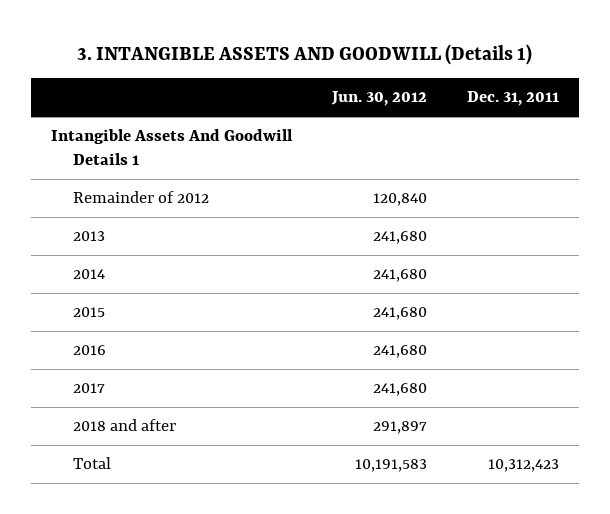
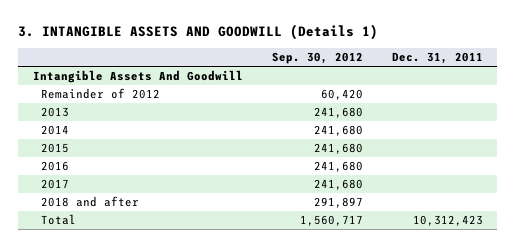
[330,91,427,107] Jun. 30, 2012 -> none
none -> [271,52,363,65] Sep. 30, 2012
[50,129,293,165] Intangible Assets And Goodwill Details 1 -> [32,70,243,84] Intangible Assets And Goodwill

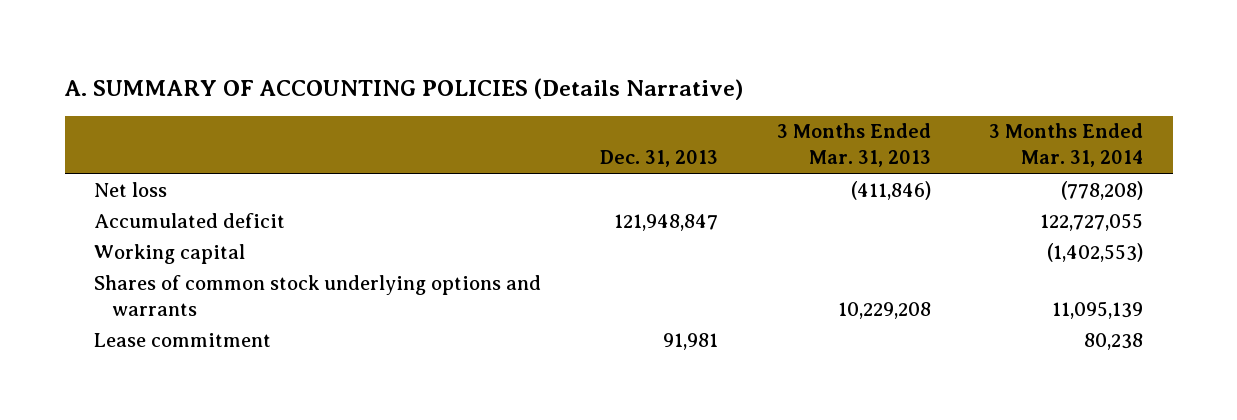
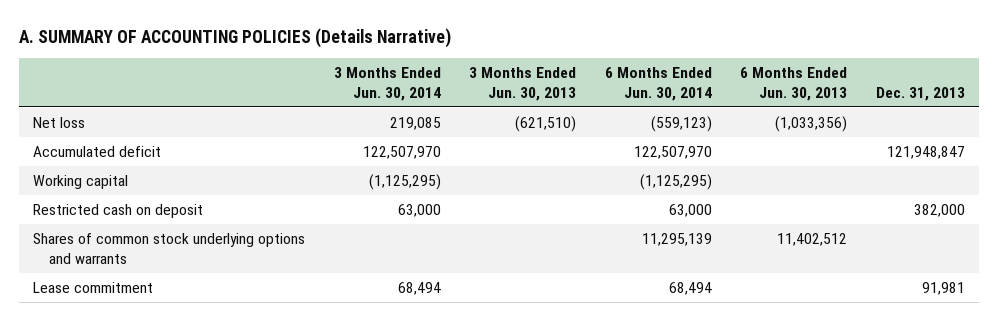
[776,123,931,168] 3 Months Ended Mar. 31, 2013 -> none
[989,123,1144,168] 3 Months Ended Mar. 31, 2014 -> none
none -> [333,67,441,101] 3 Months Ended Jun. 30, 2014
none -> [469,67,577,101] 3 Months Ended Jun. 30, 2013
none -> [604,67,712,101] 6 Months Ended Jun. 30, 2014
none -> [740,67,848,101] 6 Months Ended Jun. 30, 2013
none -> [33,204,204,219] Restricted cash on deposit

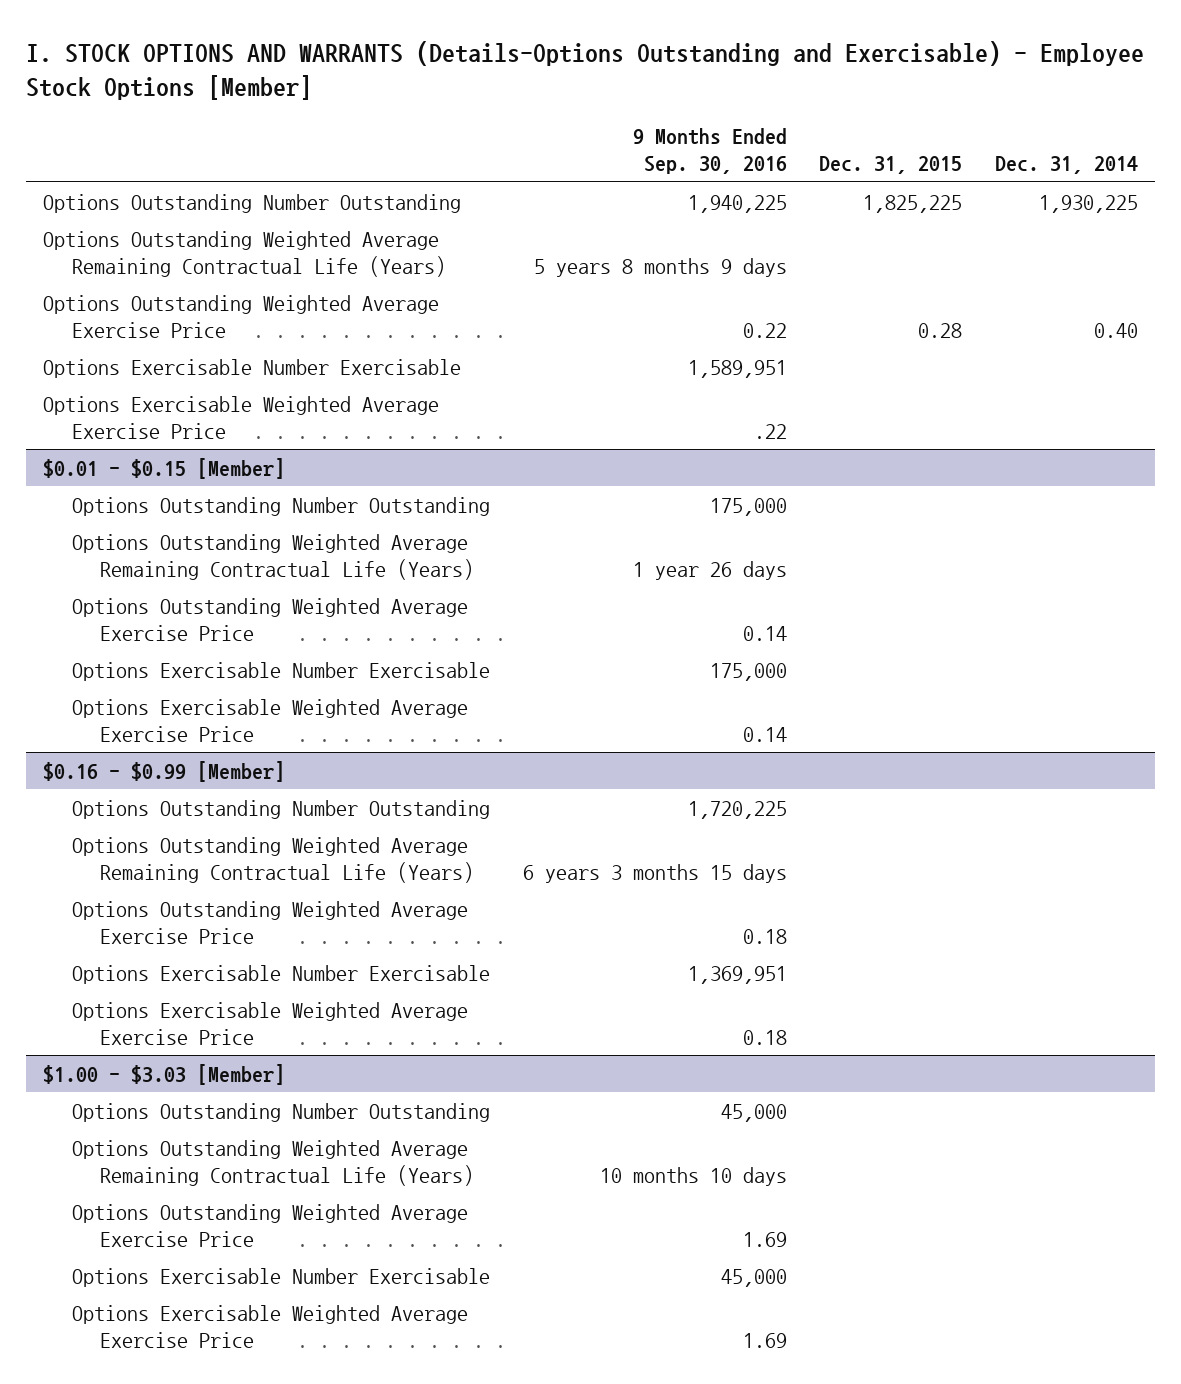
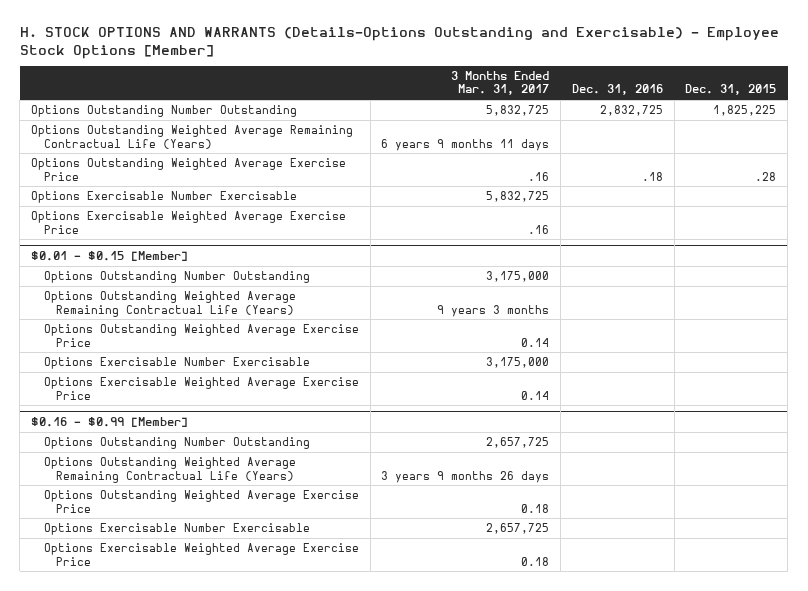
[26,40,1145,101] I. STOCK OPTIONS AND WARRANTS (Details-Options Outstanding and Exercisable) - Employee Stock Options [Member] -> [19,27,779,59] H. STOCK OPTIONS AND WARRANTS (Details-Options Outstanding and Exercisable) - Employee Stock Options [Member]
[632,128,787,175] 9 Months Ended Sep. 30, 2016 -> none
[995,156,1139,175] Dec. 31, 2014 -> none
none -> [451,71,550,96] 3 Months Ended Mar. 31, 2017
none -> [571,84,663,96] Dec. 31, 2016
[918,322,963,338] 0.28 -> [755,171,777,181] .28
[42,1063,285,1085] $1.00 - $3.03 [Member] -> none
[71,1102,490,1122] Options Outstanding Number Outstanding -> none
[71,1139,475,1186] Options Outstanding Weighted Average Remaining Contractual Life (Years) -> none
[71,1203,468,1247] Options Outstanding Weighted Average Exercise Price -> none
[71,1267,490,1287] Options Exercisable Number Exercisable -> none
[71,1304,468,1348] Options Exercisable Weighted Average Exercise Price -> none

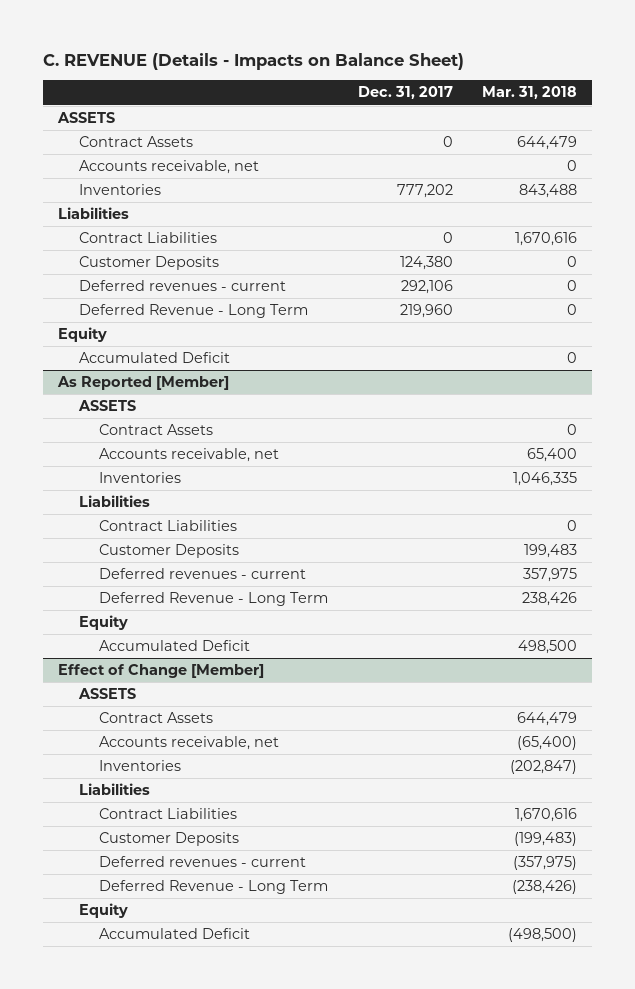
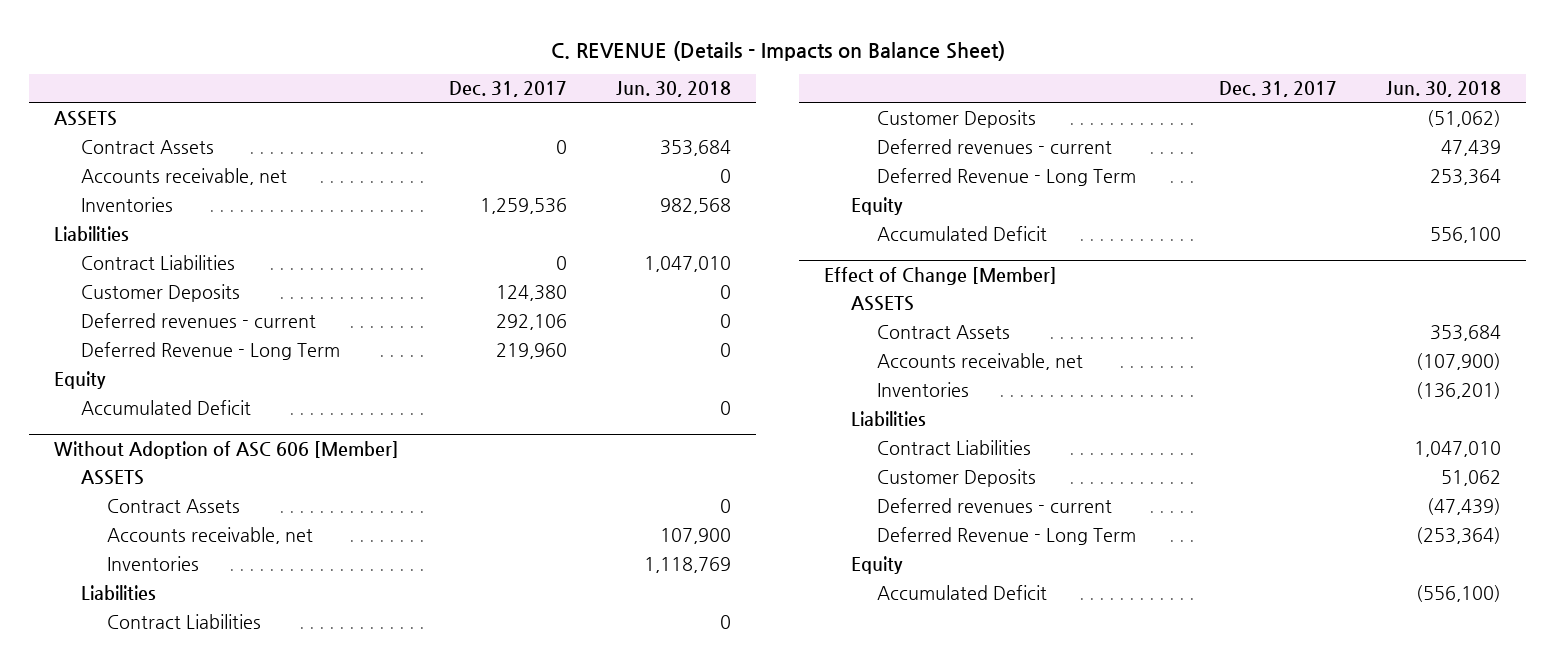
[482,86,578,100] Mar. 31, 2018 -> none
none -> [616,81,732,98] Jun. 30, 2018
[396,184,453,199] 777,202 -> [479,198,567,215] 1,259,536
[56,376,229,391] As Reported [Member] -> none
[77,400,136,412] ASSETS -> none
[99,424,214,436] Contract Assets -> none
[99,448,280,463] Accounts receivable, net -> none
[99,472,182,484] Inventories -> none
[78,495,150,508] Liabilities -> none
[99,520,238,532] Contract Liabilities -> none
[99,544,240,559] Customer Deposits -> none
[99,568,307,580] Deferred revenues - current -> none
[99,592,329,607] Deferred Revenue - Long Term -> none
[78,615,128,631] Equity -> none
[99,640,251,652] Accumulated Deficit -> none
none -> [54,440,400,459] Without Adoption of ASC 606 [Member]
none -> [80,470,144,486] ASSETS
none -> [107,499,241,514] Contract Assets
none -> [107,527,314,545] Accounts receivable, net
none -> [107,556,200,572] Inventories
none -> [80,585,156,601] Liabilities
none -> [107,614,262,630] Contract Liabilities
none -> [877,110,1037,129] Customer Deposits
none -> [877,139,1113,155] Deferred revenues - current
none -> [877,168,1137,187] Deferred Revenue - Long Term
none -> [850,197,903,216] Equity
none -> [877,226,1048,242] Accumulated Deficit

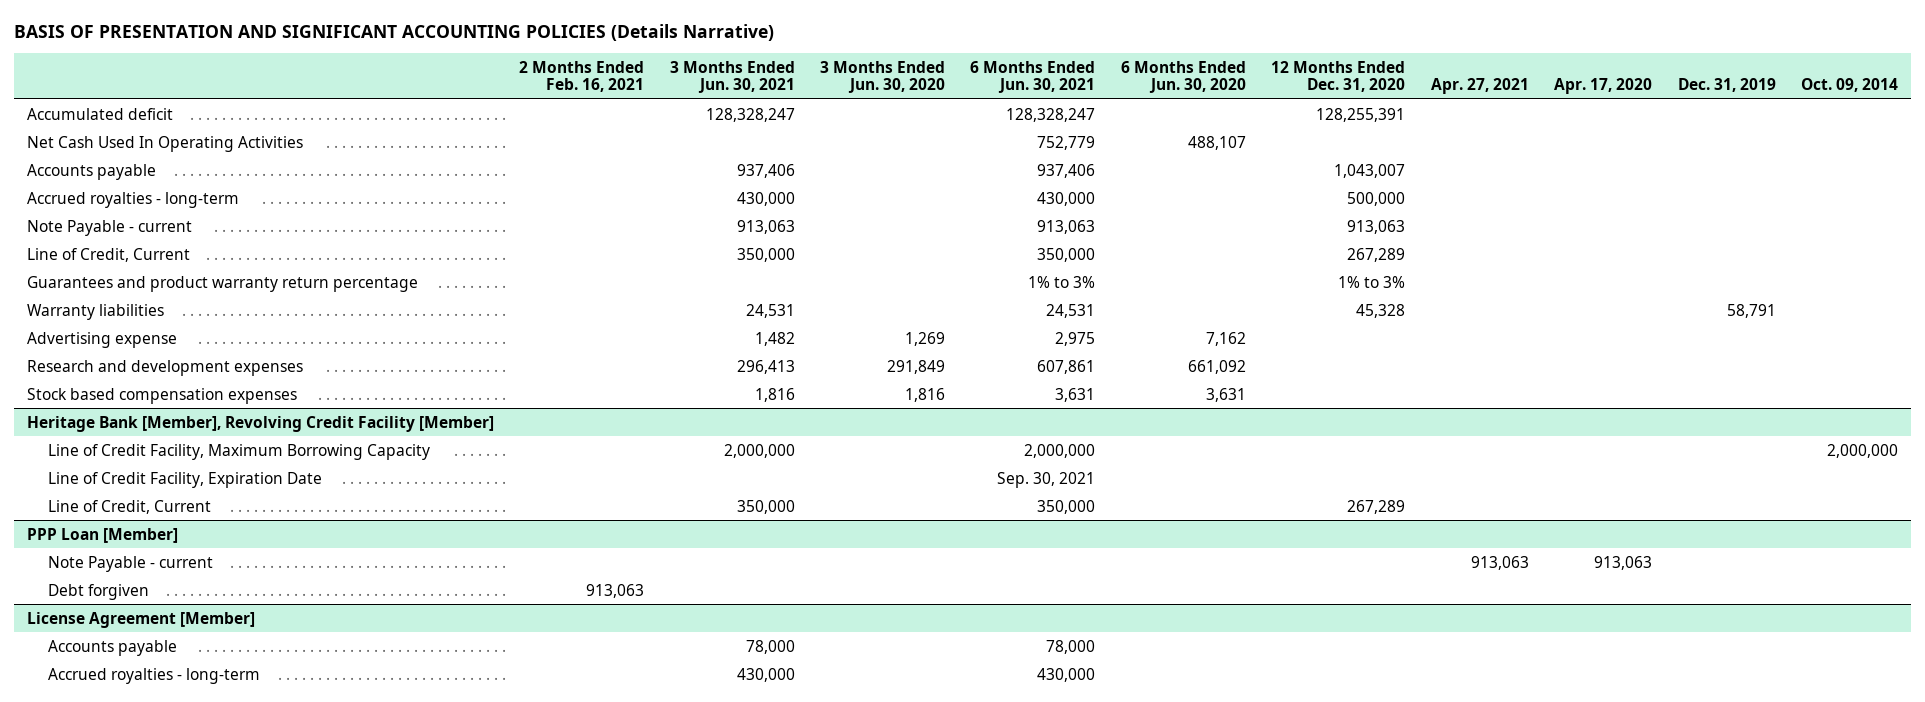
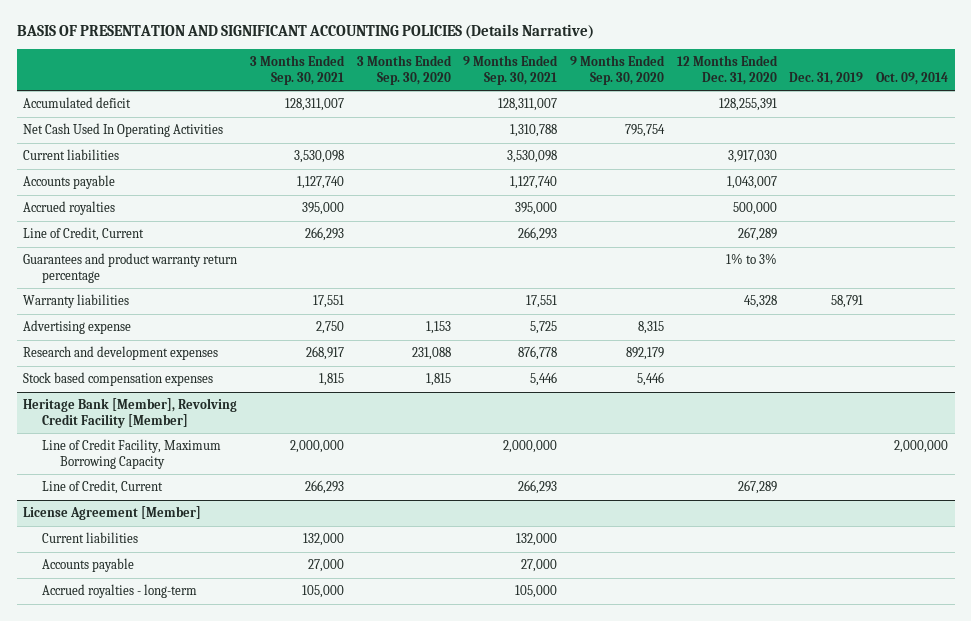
[519,60,645,93] 2 Months Ended Feb. 16, 2021 -> none
[669,60,795,94] 3 Months Ended Jun. 30, 2021 -> none
[820,60,946,94] 3 Months Ended Jun. 30, 2020 -> none
[970,60,1096,94] 6 Months Ended Jun. 30, 2021 -> none
[1120,60,1246,94] 6 Months Ended Jun. 30, 2020 -> none
[1430,78,1529,95] Apr. 27, 2021 -> none
[1554,78,1653,95] Apr. 17, 2020 -> none
none -> [249,55,345,85] 3 Months Ended Sep. 30, 2021
none -> [356,55,452,85] 3 Months Ended Sep. 30, 2020
none -> [463,55,559,85] 9 Months Ended Sep. 30, 2021
none -> [570,55,666,85] 9 Months Ended Sep. 30, 2020
none -> [23,149,120,161] Current liabilities
[26,219,192,236] Note Payable - current -> none
[26,191,239,208] Accrued royalties - long-term -> [23,201,116,216] Accrued royalties
[48,471,323,488] Line of Credit Facility, Expiration Date -> none
[26,527,178,543] PPP Loan [Member] -> none
[48,555,214,572] Note Payable - current -> none
[48,583,150,600] Debt forgiven -> none
none -> [41,532,138,544] Current liabilities

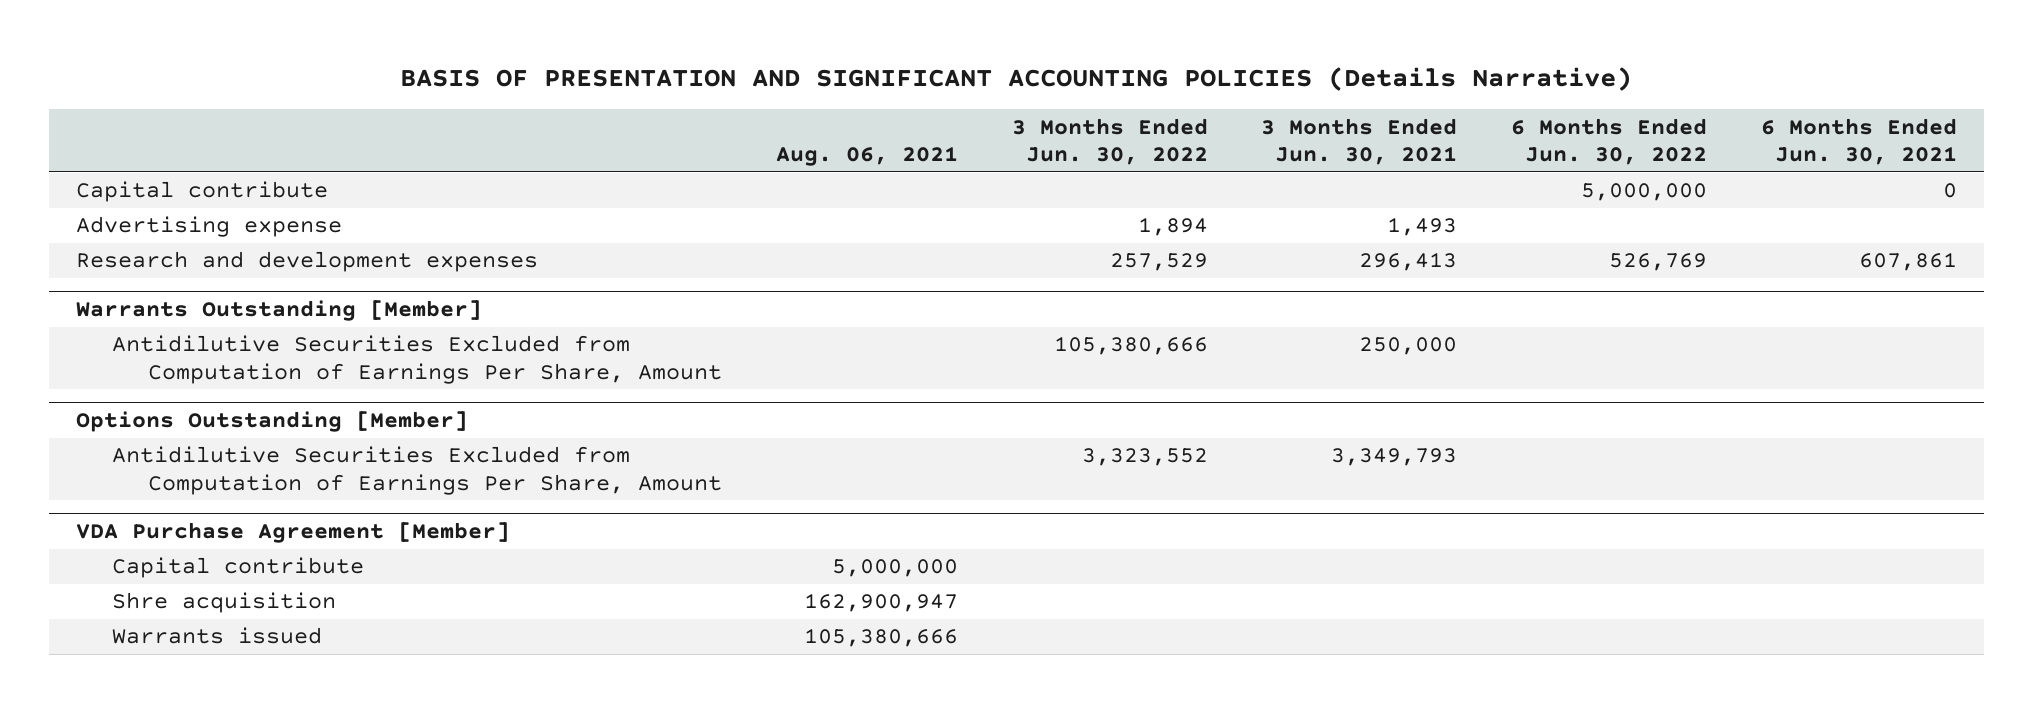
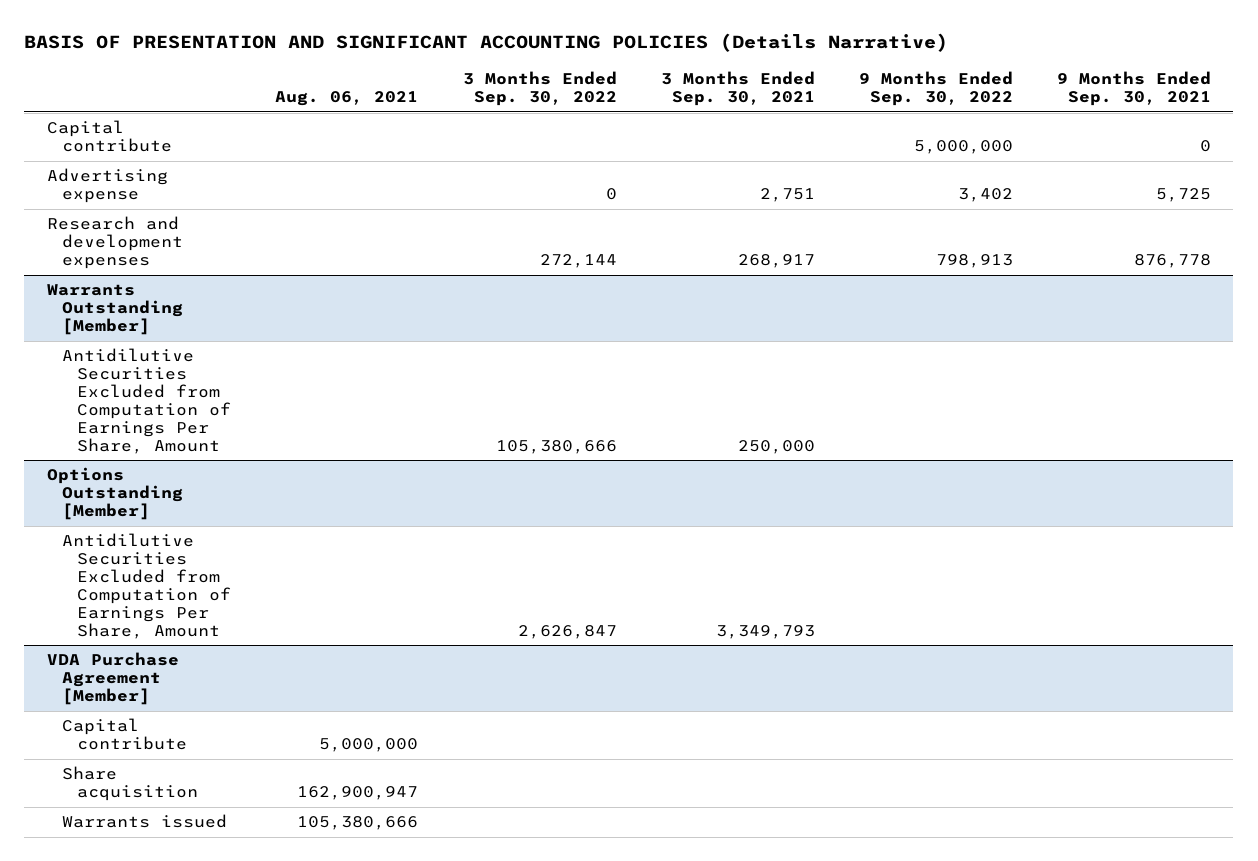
[1011,117,1208,166] 3 Months Ended Jun. 30, 2022 -> none
[1261,117,1458,166] 3 Months Ended Jun. 30, 2021 -> none
[1511,117,1708,166] 6 Months Ended Jun. 30, 2022 -> none
[1760,117,1957,166] 6 Months Ended Jun. 30, 2021 -> none
none -> [462,70,617,106] 3 Months Ended Sep. 30, 2022
none -> [660,70,815,106] 3 Months Ended Sep. 30, 2021
none -> [858,70,1013,106] 9 Months Ended Sep. 30, 2022
none -> [1057,70,1212,106] 9 Months Ended Sep. 30, 2021
[111,592,336,614] Shre acquisition -> [61,766,199,802] Share acquisition

